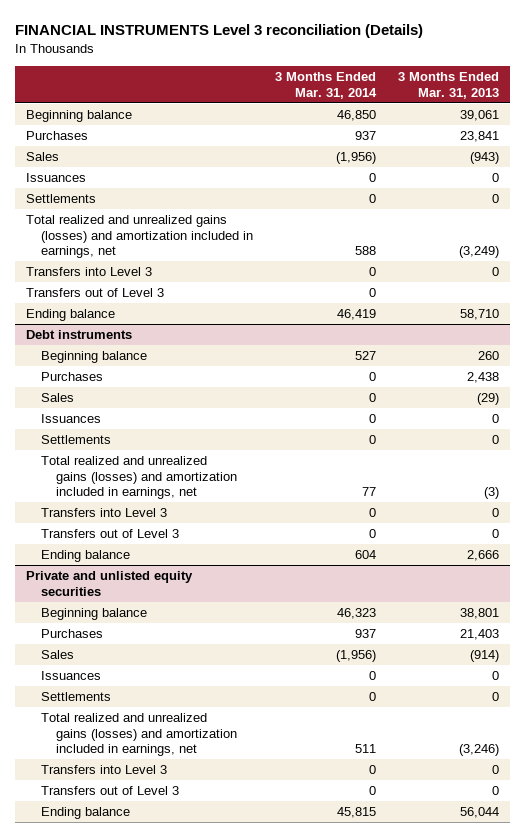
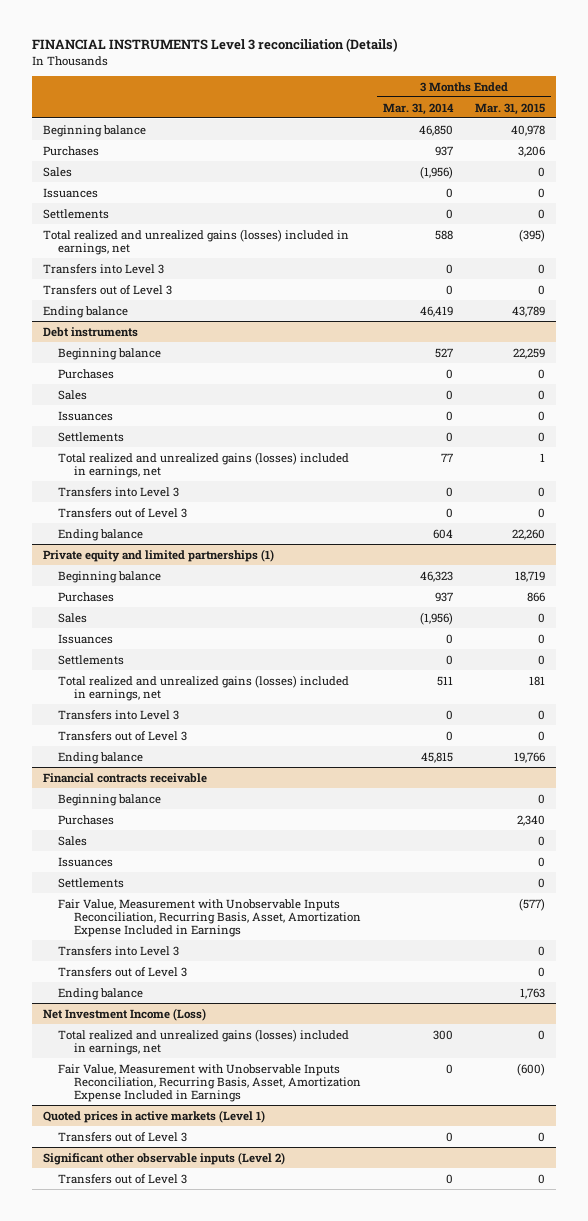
[398,72,500,99] 3 Months Ended Mar. 31, 2013 -> none
none -> [475,102,546,115] Mar. 31, 2015
[25,215,253,259] Total realized and unrealized gains (losses) and amortization included in earnings, net -> [42,228,349,255] Total realized and unrealized gains (losses) included in earnings, net
[40,456,237,500] Total realized and unrealized gains (losses) and amortization included in earnings, net -> [58,451,350,478] Total realized and unrealized gains (losses) included in earnings, net
[25,571,193,596] Private and unlisted equity securities -> none
none -> [42,548,274,562] Private equity and limited partnerships (1)
[40,713,237,757] Total realized and unrealized gains (losses) and amortization included in earnings, net -> [58,674,350,701] Total realized and unrealized gains (losses) included in earnings, net
none -> [42,772,207,783] Financial contracts receivable
none -> [58,793,162,806] Beginning balance
none -> [58,814,115,825] Purchases
none -> [58,835,88,846] Sales
none -> [58,856,114,867] Issuances
none -> [58,877,125,888] Settlements
none -> [58,898,361,938] Fair Value, Measurement with Unobservable Inputs Reconciliation, Recurring Basis, Asset, Amortization Expense Included in Earnings
none -> [58,945,180,956] Transfers into Level 3
none -> [58,966,188,977] Transfers out of Level 3
none -> [58,987,144,1000] Ending balance
none -> [42,1007,206,1021] Net Investment Income (Loss)
none -> [58,1028,350,1055] Total realized and unrealized gains (losses) included in earnings, net
none -> [58,1063,361,1103] Fair Value, Measurement with Unobservable Inputs Reconciliation, Recurring Basis, Asset, Amortization Expense Included in Earnings
none -> [42,1109,265,1123] Quoted prices in active markets (Level 1)
none -> [58,1131,188,1142] Transfers out of Level 3
none -> [42,1151,285,1165] Significant other observable inputs (Level 2)
none -> [58,1173,188,1184] Transfers out of Level 3

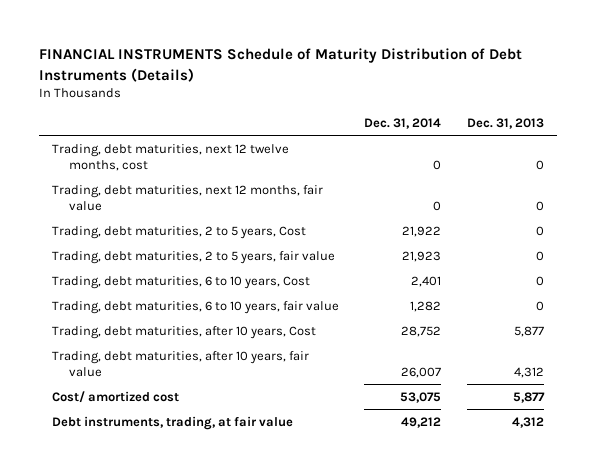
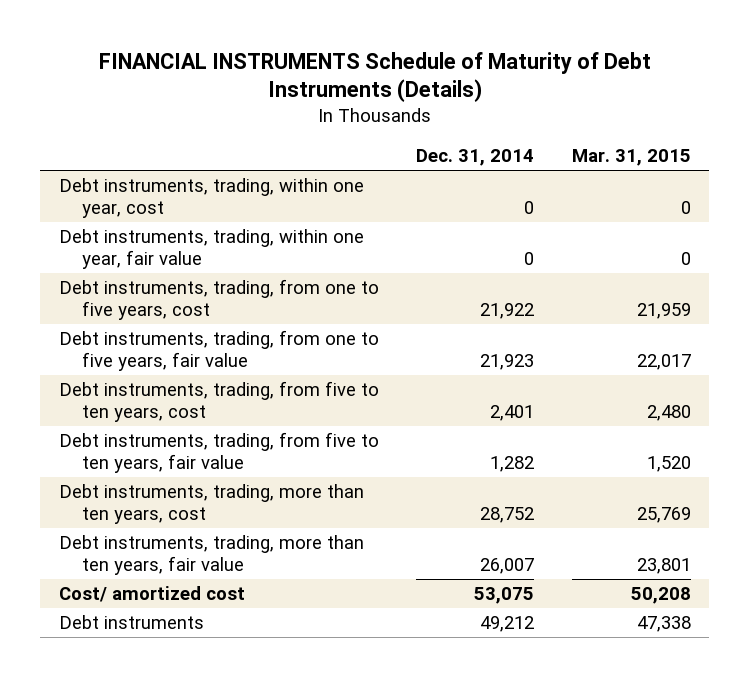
[39,48,523,82] FINANCIAL INSTRUMENTS Schedule of Maturity Distribution of Debt Instruments (Details) -> [98,51,651,103] FINANCIAL INSTRUMENTS Schedule of Maturity of Debt Instruments (Details)
[466,118,544,130] Dec. 31, 2013 -> none
none -> [571,149,691,167] Mar. 31, 2015
[51,143,289,172] Trading, debt maturities, next 12 twelve months, cost -> [58,178,364,218] Debt instruments, trading, within one year, cost
[51,184,323,212] Trading, debt maturities, next 12 months, fair value -> [58,229,364,269] Debt instruments, trading, within one year, fair value
[51,225,306,239] Trading, debt maturities, 2 to 5 years, Cost -> [58,279,379,320] Debt instruments, trading, from one to five years, cost
[51,250,335,264] Trading, debt maturities, 2 to 5 years, fair value -> [58,330,379,371] Debt instruments, trading, from one to five years, fair value
[51,275,310,289] Trading, debt maturities, 6 to 10 years, Cost -> [58,381,379,422] Debt instruments, trading, from five to ten years, cost
[51,300,339,314] Trading, debt maturities, 6 to 10 years, fair value -> [58,432,379,473] Debt instruments, trading, from five to ten years, fair value
[51,325,316,339] Trading, debt maturities, after 10 years, Cost -> [58,484,364,524] Debt instruments, trading, more than ten years, cost
[51,350,309,378] Trading, debt maturities, after 10 years, fair value -> [58,535,364,575] Debt instruments, trading, more than ten years, fair value
[51,415,293,430] Debt instruments, trading, at fair value -> [58,615,204,630] Debt instruments

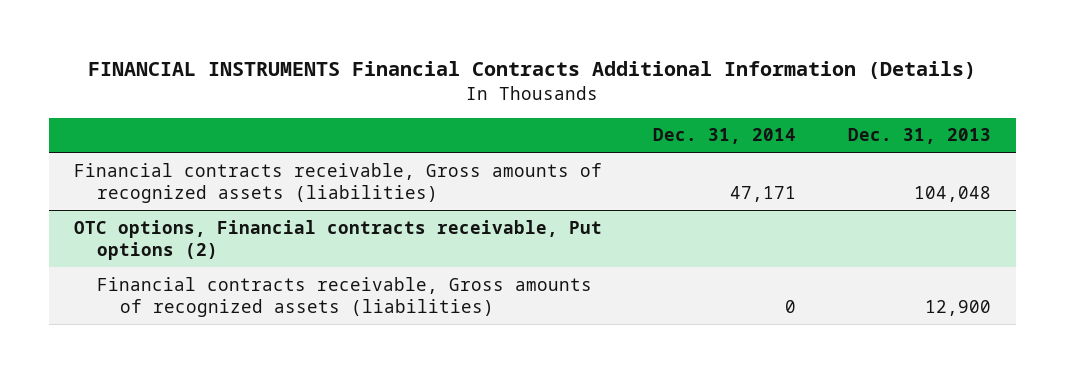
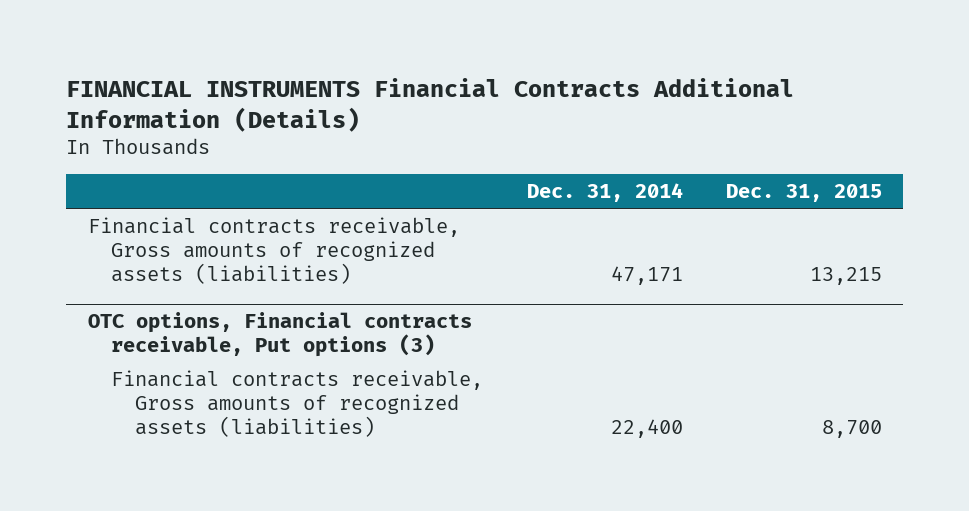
[847,128,991,145] Dec. 31, 2013 -> none
none -> [725,184,882,203] Dec. 31, 2015
[74,219,603,260] OTC options, Financial contracts receivable, Put options (2) -> [87,312,472,358] OTC options, Financial contracts receivable, Put options (3)
[785,299,797,313] 0 -> [610,419,683,439] 22,400

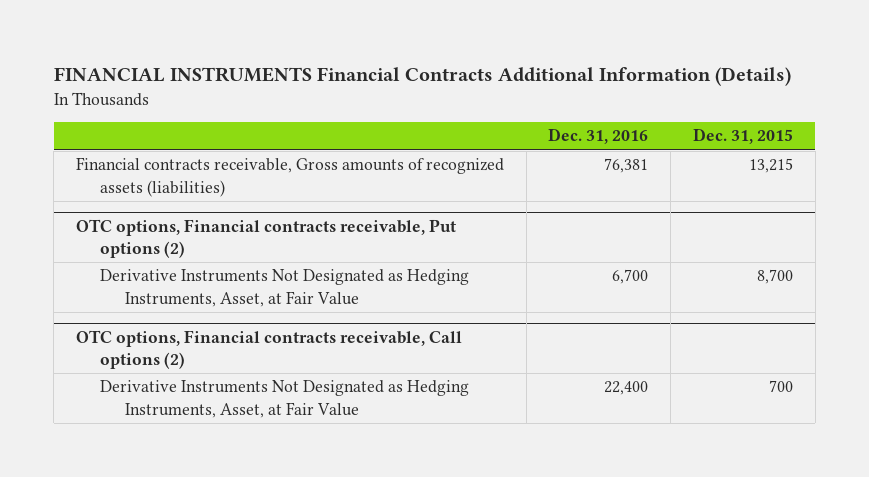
[526,183,683,203] Dec. 31, 2014 -> none
none -> [548,128,649,145] Dec. 31, 2016
[111,370,484,438] Financial contracts receivable, Gross amounts of recognized assets (liabilities) -> none
[87,312,472,358] OTC options, Financial contracts receivable, Put options (3) -> [76,218,457,259] OTC options, Financial contracts receivable, Put options (2)
none -> [100,269,470,307] Derivative Instruments Not Designated as Hedging Instruments, Asset, at Fair Value
none -> [76,329,463,370] OTC options, Financial contracts receivable, Call options (2)
none -> [100,380,470,418] Derivative Instruments Not Designated as Hedging Instruments, Asset, at Fair Value

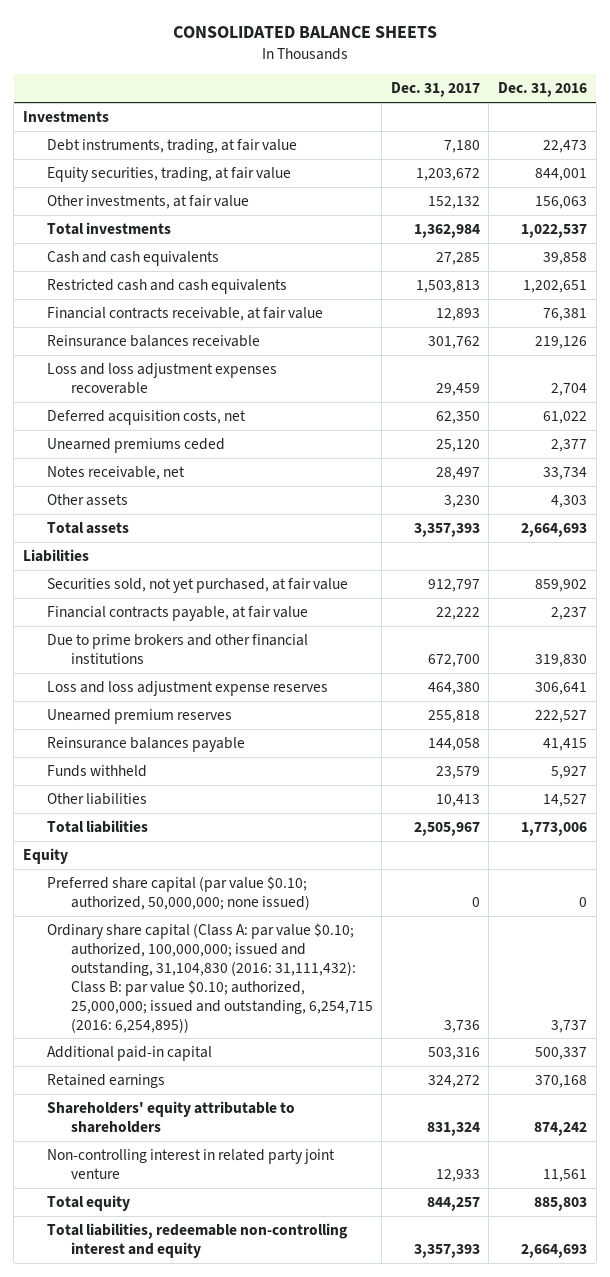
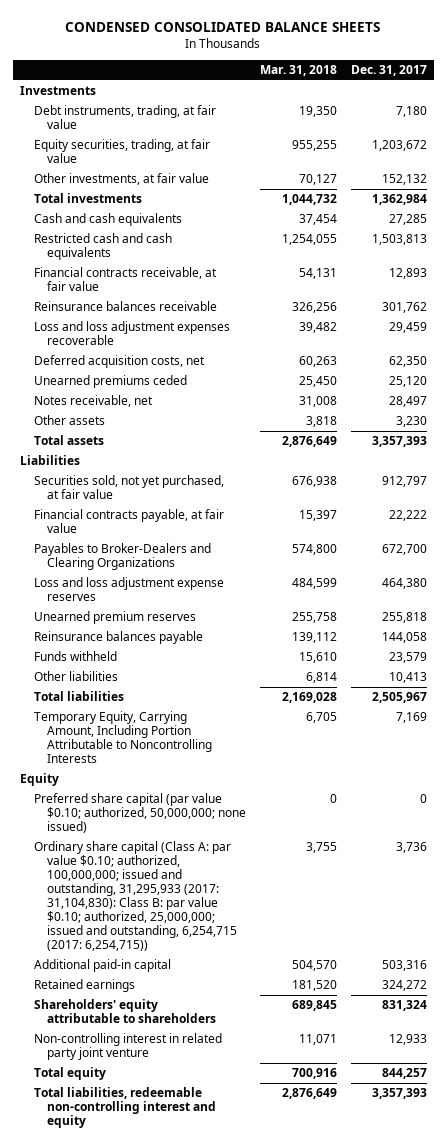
[172,25,437,38] CONSOLIDATED BALANCE SHEETS -> [65,21,381,32] CONDENSED CONSOLIDATED BALANCE SHEETS
[497,82,587,98] Dec. 31, 2016 -> none
none -> [259,65,337,77] Mar. 31, 2018
[46,634,308,665] Due to prime brokers and other financial institutions -> [33,543,211,571] Payables to Broker-Dealers and Clearing Organizations
none -> [33,711,212,764] Temporary Equity, Carrying Amount, Including Portion Attributable to Noncontrolling Interests
[46,923,373,1033] Ordinary share capital (Class A: par value $0.10; authorized, 100,000,000; issued and outstanding, 31,104,830 (2016: 31,111,432): Class B: par value $0.10; authorized, 25,000,000; issued and outstanding, 6,254,715 (2016: 6,254,895)) -> [33,841,237,952] Ordinary share capital (Class A: par value $0.10; authorized, 100,000,000; issued and outstanding, 31,295,933 (2017: 31,104,830): Class B: par value $0.10; authorized, 25,000,000; issued and outstanding, 6,254,715 (2017: 6,254,715))

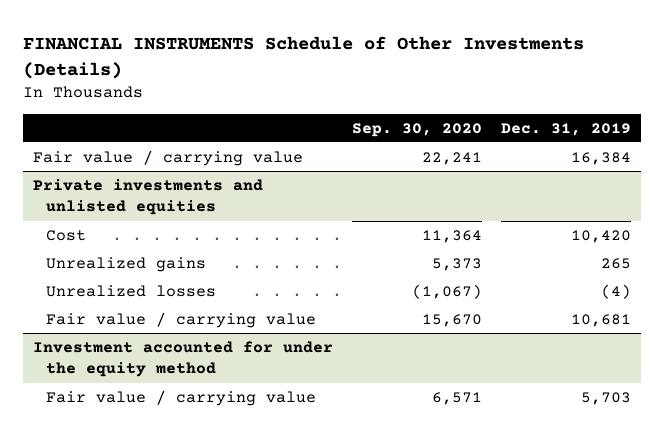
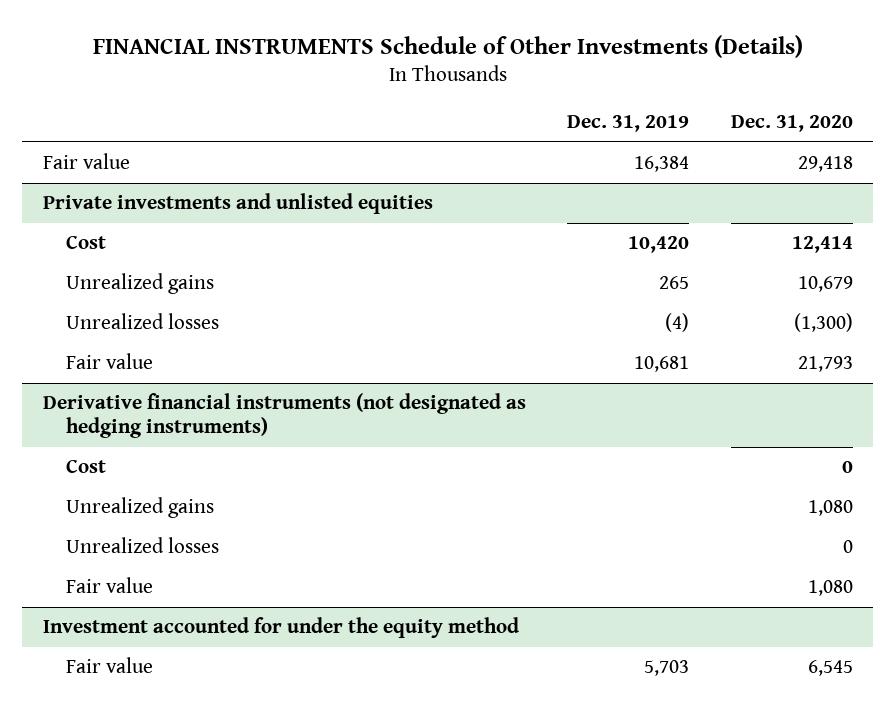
[351,122,482,137] Sep. 30, 2020 -> none
none -> [730,114,853,132] Dec. 31, 2020
[32,149,303,166] Fair value / carrying value -> [42,153,130,170] Fair value
[45,311,316,328] Fair value / carrying value -> [66,353,154,370] Fair value
none -> [42,393,526,438] Derivative financial instruments (not designated as hedging instruments)
none -> [66,460,107,474] Cost
none -> [66,497,215,519] Unrealized gains
none -> [66,537,220,554] Unrealized losses
none -> [66,577,154,594] Fair value
[45,389,316,406] Fair value / carrying value -> [66,657,154,674] Fair value

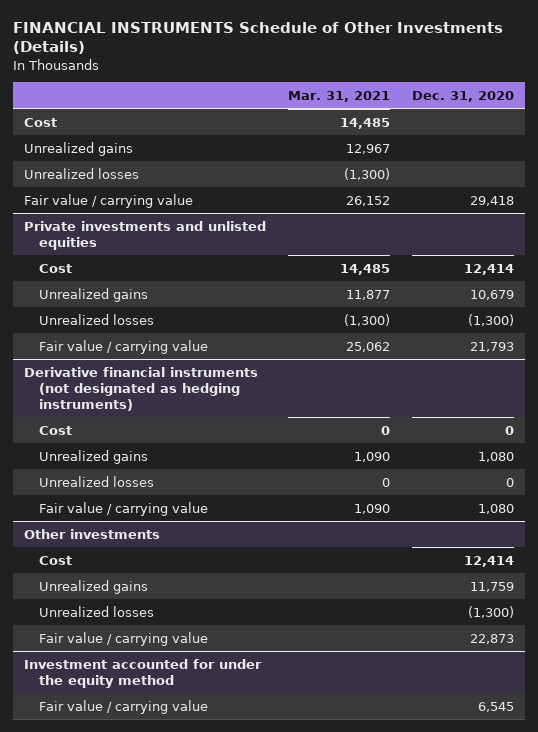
[567,114,690,132] Dec. 31, 2019 -> none
none -> [287,90,390,102] Mar. 31, 2021
none -> [24,117,58,127] Cost
none -> [24,141,134,156] Unrealized gains
none -> [24,167,140,179] Unrealized losses
[42,153,130,170] Fair value -> [24,193,194,208] Fair value / carrying value
[66,353,154,370] Fair value -> [38,339,208,354] Fair value / carrying value
[66,577,154,594] Fair value -> [38,501,208,516] Fair value / carrying value
none -> [24,528,161,539] Other investments
none -> [38,555,72,565] Cost
none -> [38,579,148,594] Unrealized gains
none -> [38,605,154,617] Unrealized losses
none -> [38,631,208,646] Fair value / carrying value
[66,657,154,674] Fair value -> [38,699,208,714] Fair value / carrying value

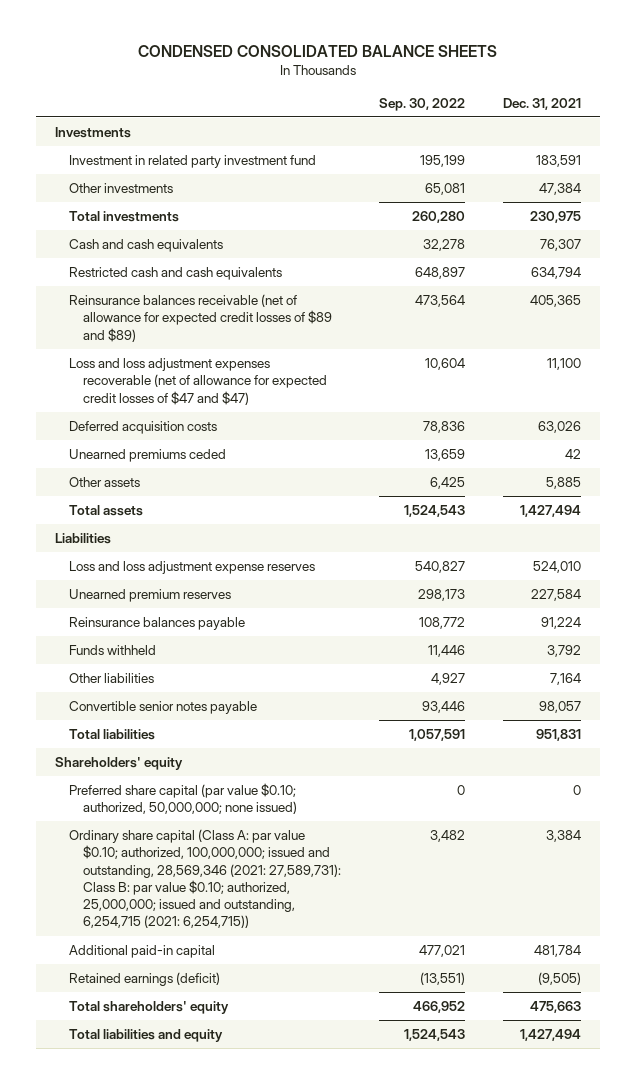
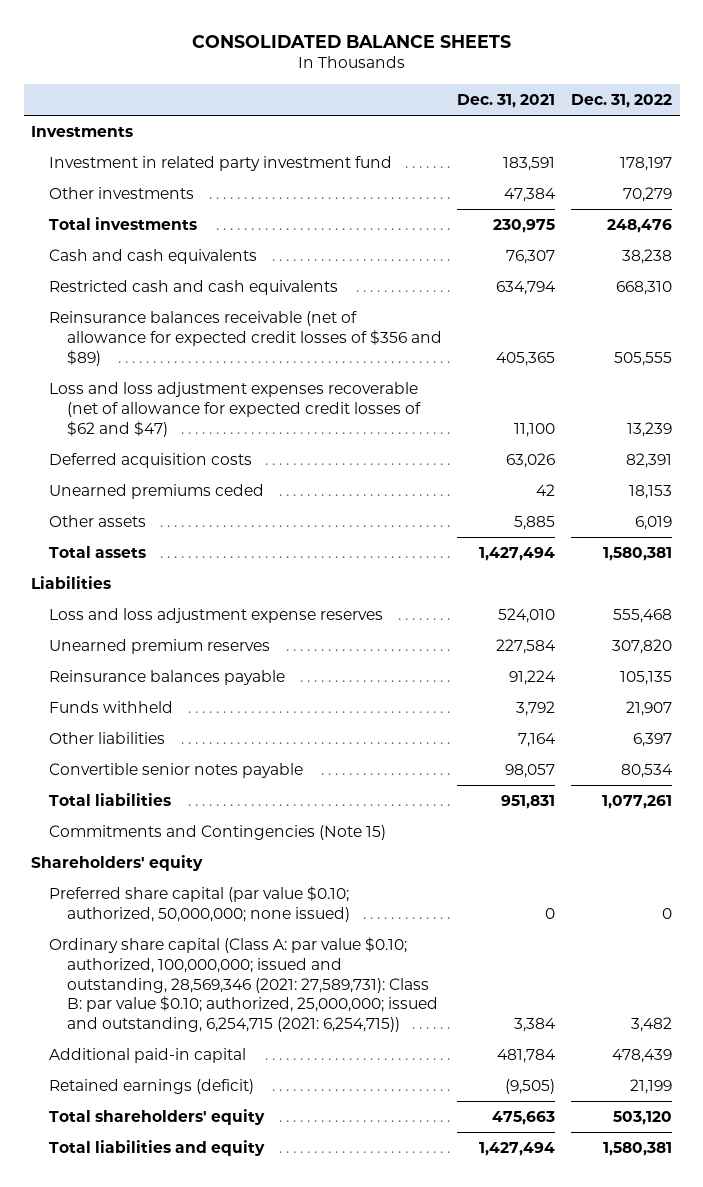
[138,45,498,58] CONDENSED CONSOLIDATED BALANCE SHEETS -> [191,34,511,48] CONSOLIDATED BALANCE SHEETS
[378,97,465,111] Sep. 30, 2022 -> none
none -> [570,93,672,108] Dec. 31, 2022
[69,293,332,342] Reinsurance balances receivable (net of allowance for expected credit losses of $89 and $89) -> [49,311,442,366] Reinsurance balances receivable (net of allowance for expected credit losses of $356 and $89)
[69,357,327,405] Loss and loss adjustment expenses recoverable (net of allowance for expected credit losses of $47 and $47) -> [49,382,421,437] Loss and loss adjustment expenses recoverable (net of allowance for expected credit losses of $62 and $47)
none -> [49,825,387,841] Commitments and Contingencies (Note 15)

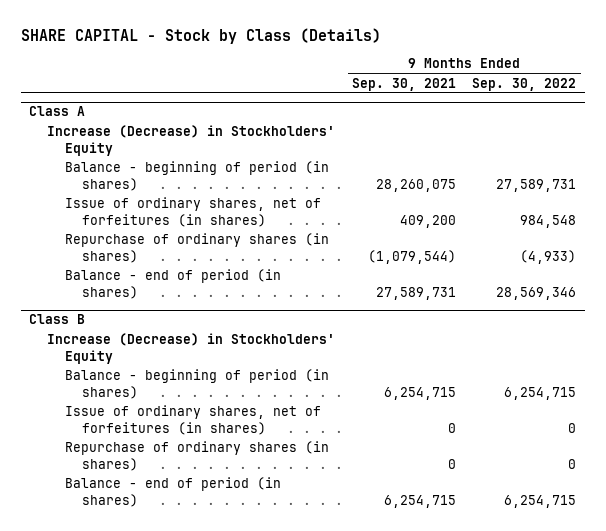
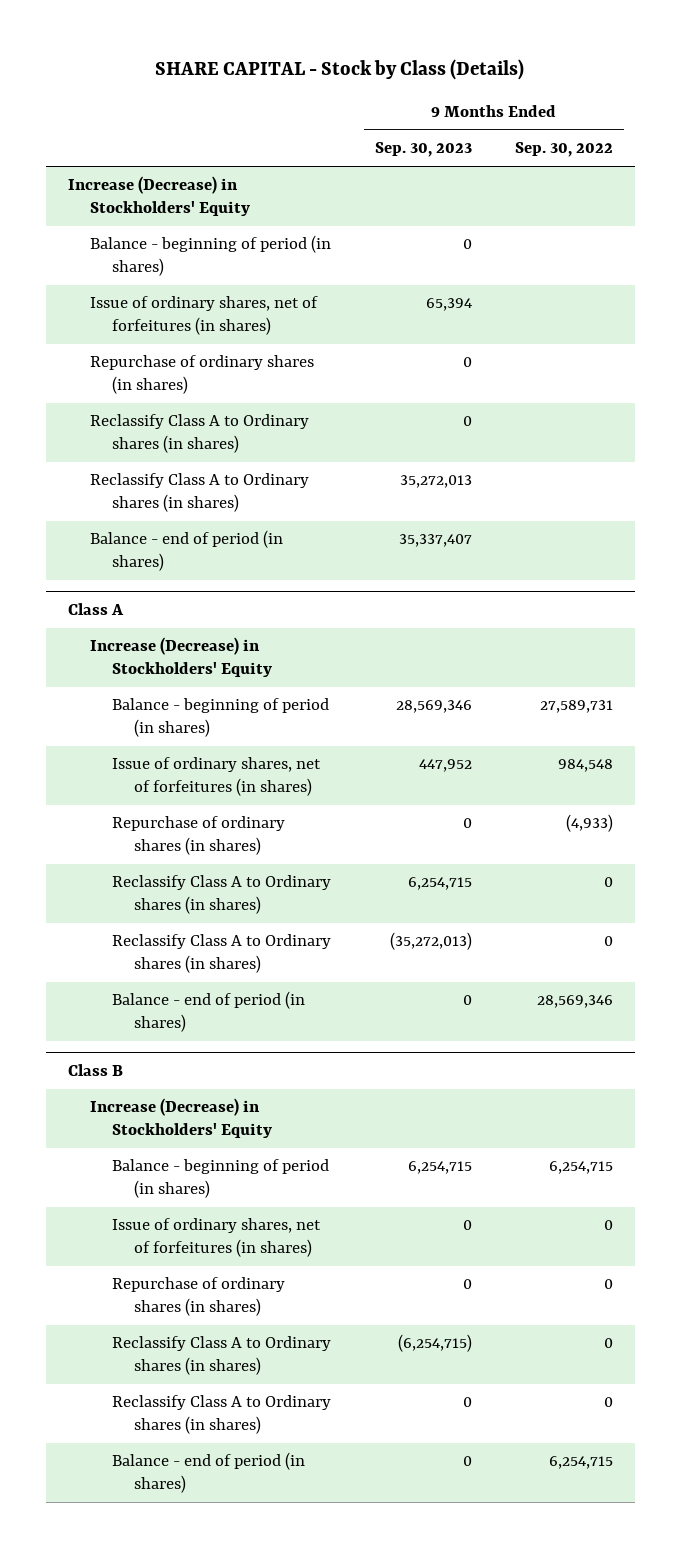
[351,77,456,91] Sep. 30, 2021 -> none
none -> [374,142,472,158] Sep. 30, 2023
none -> [67,176,250,216] Increase (Decrease) in Stockholders' Equity
none -> [89,235,331,276] Balance - beginning of period (in shares)
none -> [89,296,318,335] Issue of ordinary shares, net of forfeitures (in shares)
none -> [89,355,314,394] Repurchase of ordinary shares (in shares)
none -> [89,414,309,453] Reclassify Class A to Ordinary shares (in shares)
none -> [89,473,309,512] Reclassify Class A to Ordinary shares (in shares)
none -> [89,530,283,571] Balance - end of period (in shares)
none -> [112,875,332,914] Reclassify Class A to Ordinary shares (in shares)
none -> [112,934,332,973] Reclassify Class A to Ordinary shares (in shares)
none -> [112,1336,332,1375] Reclassify Class A to Ordinary shares (in shares)
none -> [112,1395,332,1434] Reclassify Class A to Ordinary shares (in shares)

